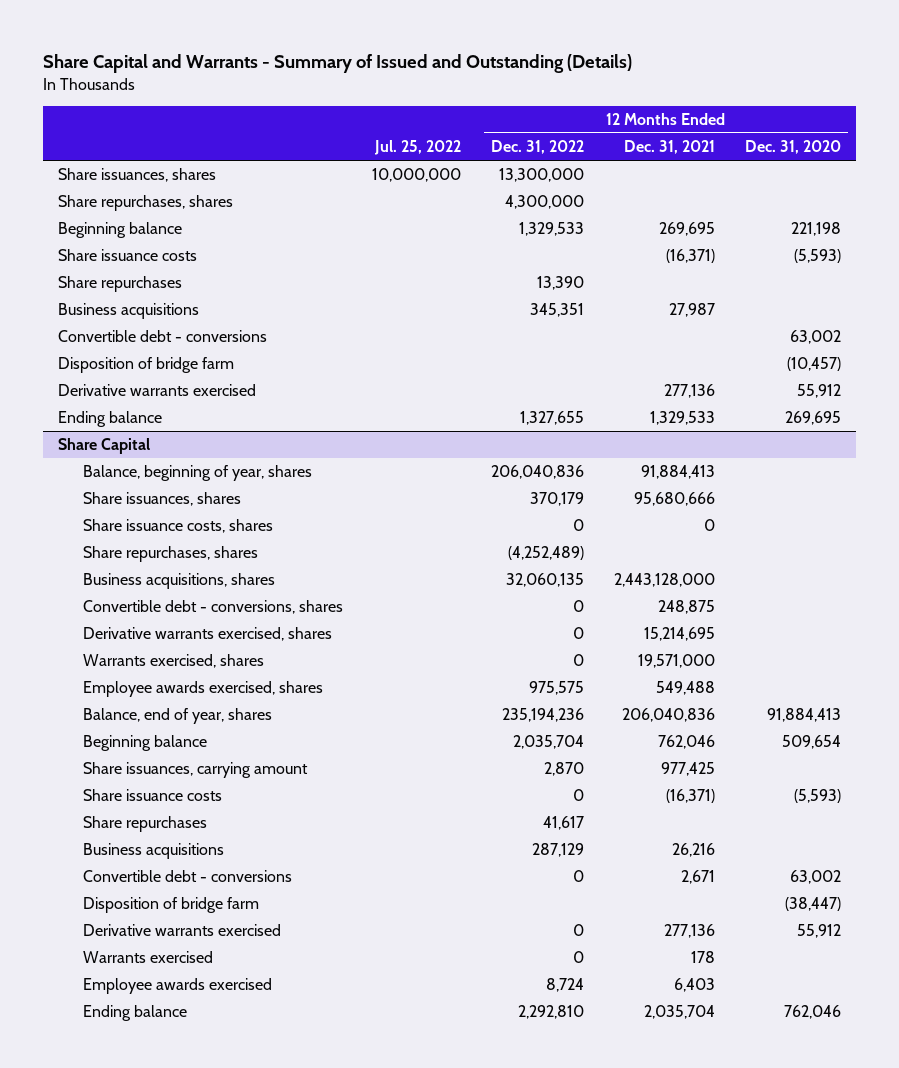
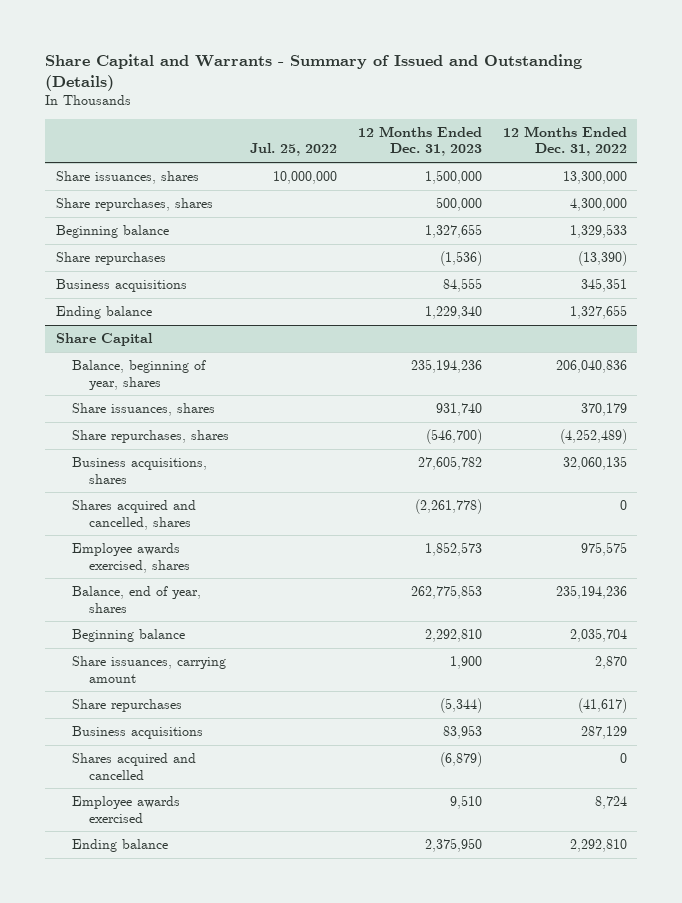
[623,140,715,155] Dec. 31, 2021 -> none
[744,140,841,155] Dec. 31, 2020 -> none
none -> [357,126,482,157] 12 Months Ended Dec. 31, 2023
[57,249,197,262] Share issuance costs -> none
[537,276,585,291] 13,390 -> [577,251,627,267] (13,390)
[57,330,267,343] Convertible debt - conversions -> none
[57,357,234,374] Disposition of bridge farm -> none
[57,384,256,397] Derivative warrants exercised -> none
[82,519,273,534] Share issuance costs, shares -> none
[82,600,343,615] Convertible debt - conversions, shares -> none
[82,627,332,642] Derivative warrants exercised, shares -> none
[82,654,264,669] Warrants exercised, shares -> none
none -> [72,500,197,530] Shares acquired and cancelled, shares
[82,789,222,802] Share issuance costs -> none
[543,816,585,831] 41,617 -> [577,698,627,714] (41,617)
[82,870,292,883] Convertible debt - conversions -> none
[82,897,259,914] Disposition of bridge farm -> none
[82,924,281,937] Derivative warrants exercised -> none
[82,951,213,964] Warrants exercised -> none
none -> [72,753,197,780] Shares acquired and cancelled

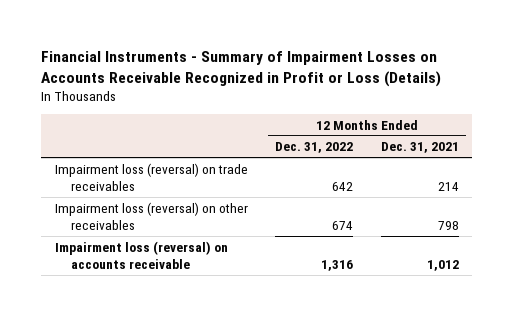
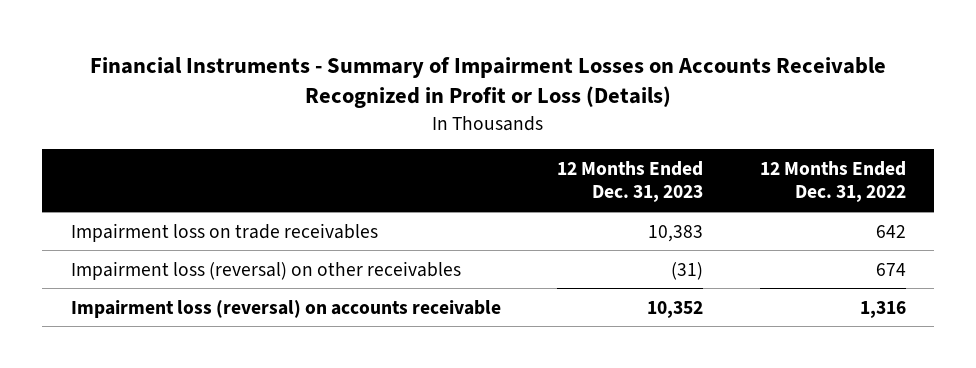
[380,142,459,154] Dec. 31, 2021 -> none
none -> [557,161,704,203] 12 Months Ended Dec. 31, 2023
[54,162,248,191] Impairment loss (reversal) on trade receivables -> [70,222,378,242] Impairment loss on trade receivables

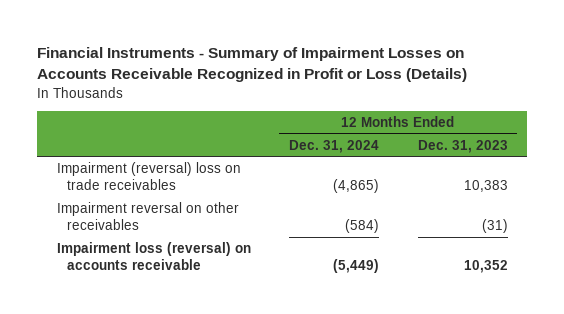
[759,161,906,203] 12 Months Ended Dec. 31, 2022 -> none
none -> [289,139,380,153] Dec. 31, 2024
[70,222,378,242] Impairment loss on trade receivables -> [56,162,241,191] Impairment (reversal) loss on trade receivables
[70,260,461,280] Impairment loss (reversal) on other receivables -> [56,202,239,231] Impairment reversal on other receivables

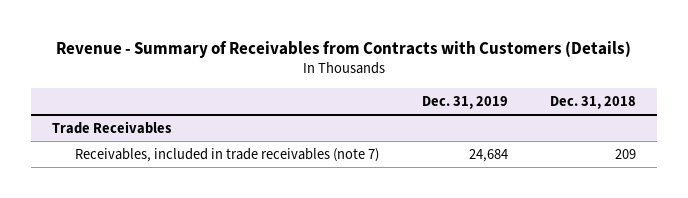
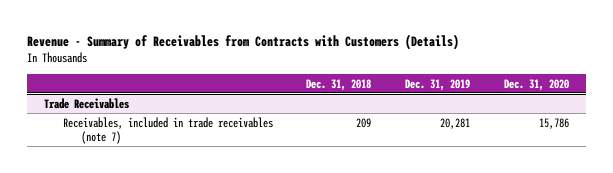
none -> [504,78,570,91] Dec. 31, 2020
[468,148,508,162] 24,684 -> [440,117,471,129] 20,281

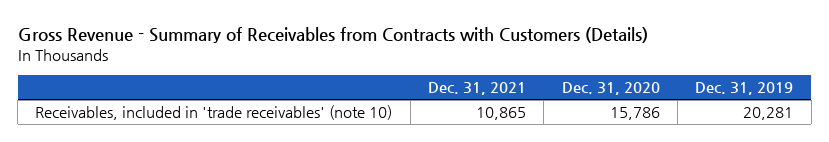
[27,33,460,50] Revenue - Summary of Receivables from Contracts with Customers (Details) -> [17,27,648,44] Gross Revenue - Summary of Receivables from Contracts with Customers (Details)
[306,78,372,91] Dec. 31, 2018 -> none
none -> [428,82,527,96] Dec. 31, 2021
[44,97,130,109] Trade Receivables -> none
[62,116,273,144] Receivables, included in trade receivables (note 7) -> [35,105,393,121] Receivables, included in 'trade receivables' (note 10)

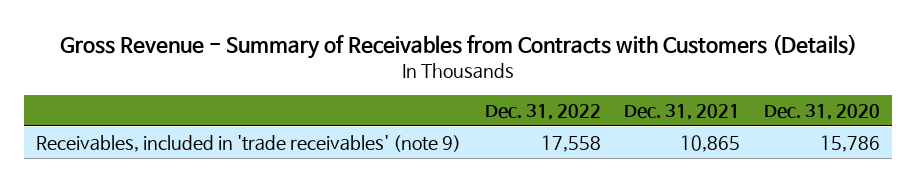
[695,82,794,96] Dec. 31, 2019 -> none
none -> [484,103,601,120] Dec. 31, 2022
[35,105,393,121] Receivables, included in 'trade receivables' (note 10) -> [35,135,461,153] Receivables, included in 'trade receivables' (note 9)

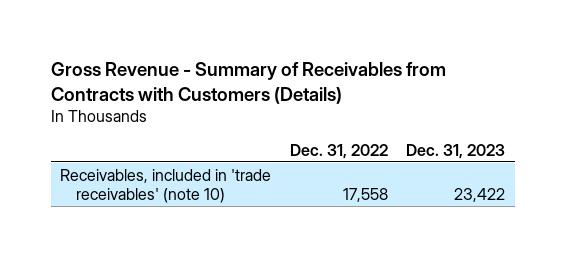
[624,103,741,120] Dec. 31, 2021 -> none
[764,103,881,120] Dec. 31, 2020 -> none
none -> [406,144,506,160] Dec. 31, 2023
[35,135,461,153] Receivables, included in 'trade receivables' (note 9) -> [60,168,272,204] Receivables, included in 'trade receivables' (note 10)

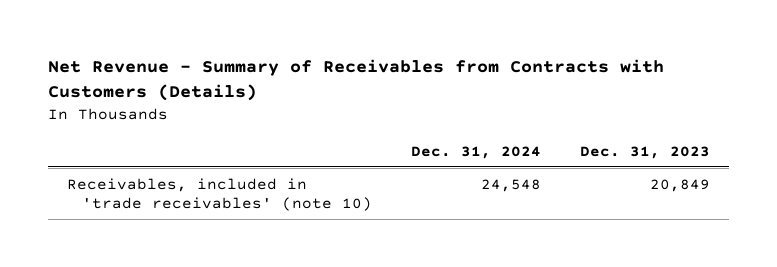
[50,61,446,104] Gross Revenue - Summary of Receivables from Contracts with Customers (Details) -> [47,59,664,102] Net Revenue - Summary of Receivables from Contracts with Customers (Details)
[289,144,388,160] Dec. 31, 2022 -> none
none -> [410,145,541,159] Dec. 31, 2024
[454,188,506,203] 23,422 -> [649,178,710,192] 20,849

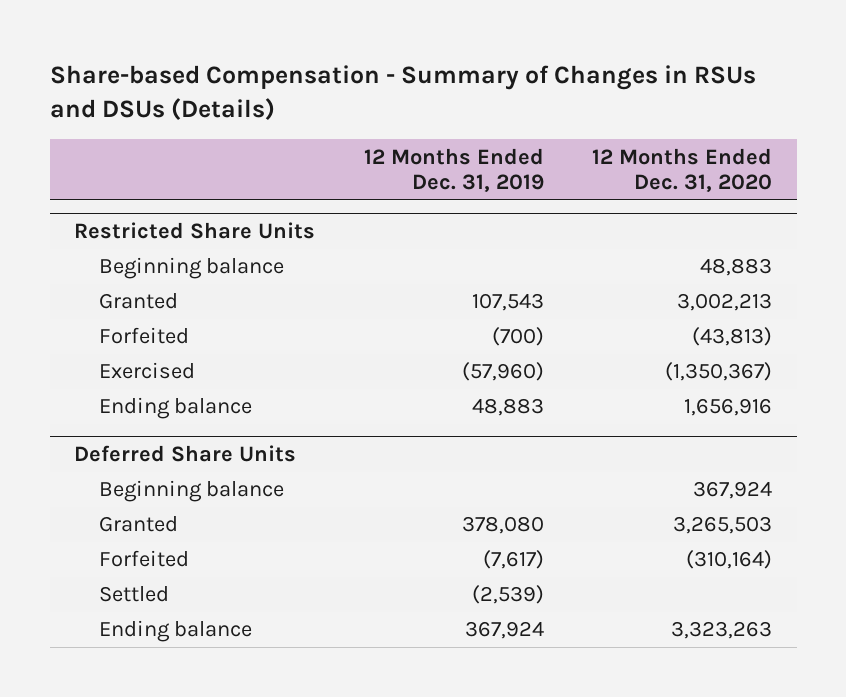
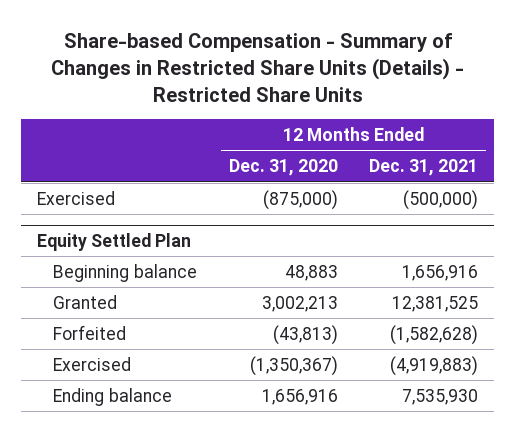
[49,65,756,121] Share-based Compensation - Summary of Changes in RSUs and DSUs (Details) -> [50,33,464,102] Share-based Compensation - Summary of Changes in Restricted Share Units (Details) - Restricted Share Units
[363,147,544,193] 12 Months Ended Dec. 31, 2019 -> none
none -> [369,159,479,177] Dec. 31, 2021
[73,222,315,240] Restricted Share Units -> none
none -> [36,190,115,205] Exercised
none -> [36,232,191,251] Equity Settled Plan
[73,445,296,463] Deferred Share Units -> none
[99,480,285,503] Beginning balance -> none
[99,516,179,533] Granted -> none
[99,550,190,568] Forfeited -> none
[99,586,170,603] Settled -> none
[99,620,253,643] Ending balance -> none

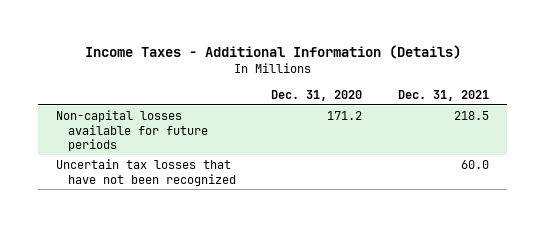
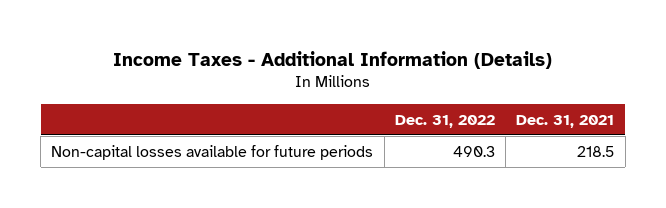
[271,90,363,102] Dec. 31, 2020 -> none
none -> [394,114,495,128] Dec. 31, 2022
[56,159,236,186] Uncertain tax losses that have not been recognized -> none

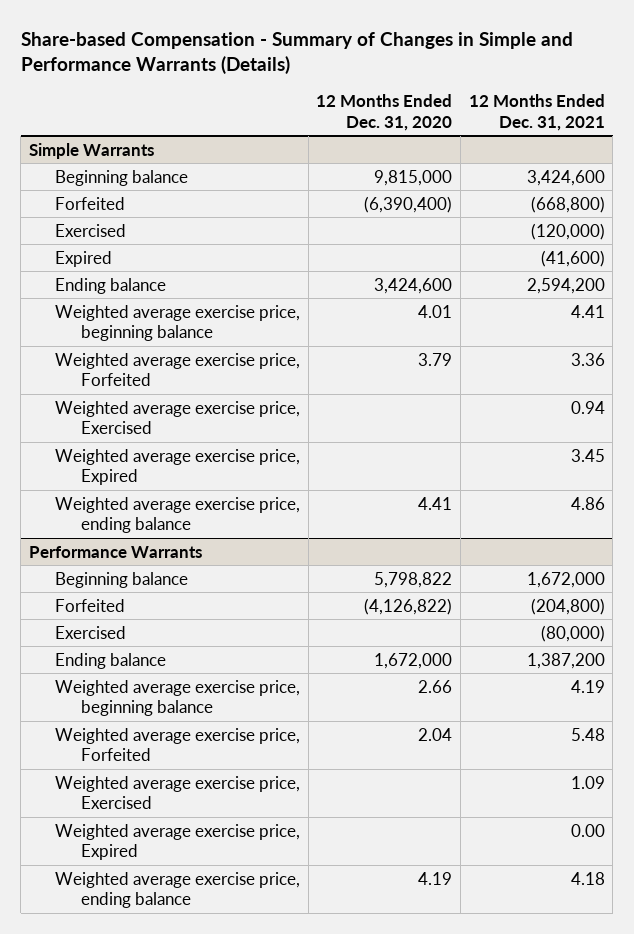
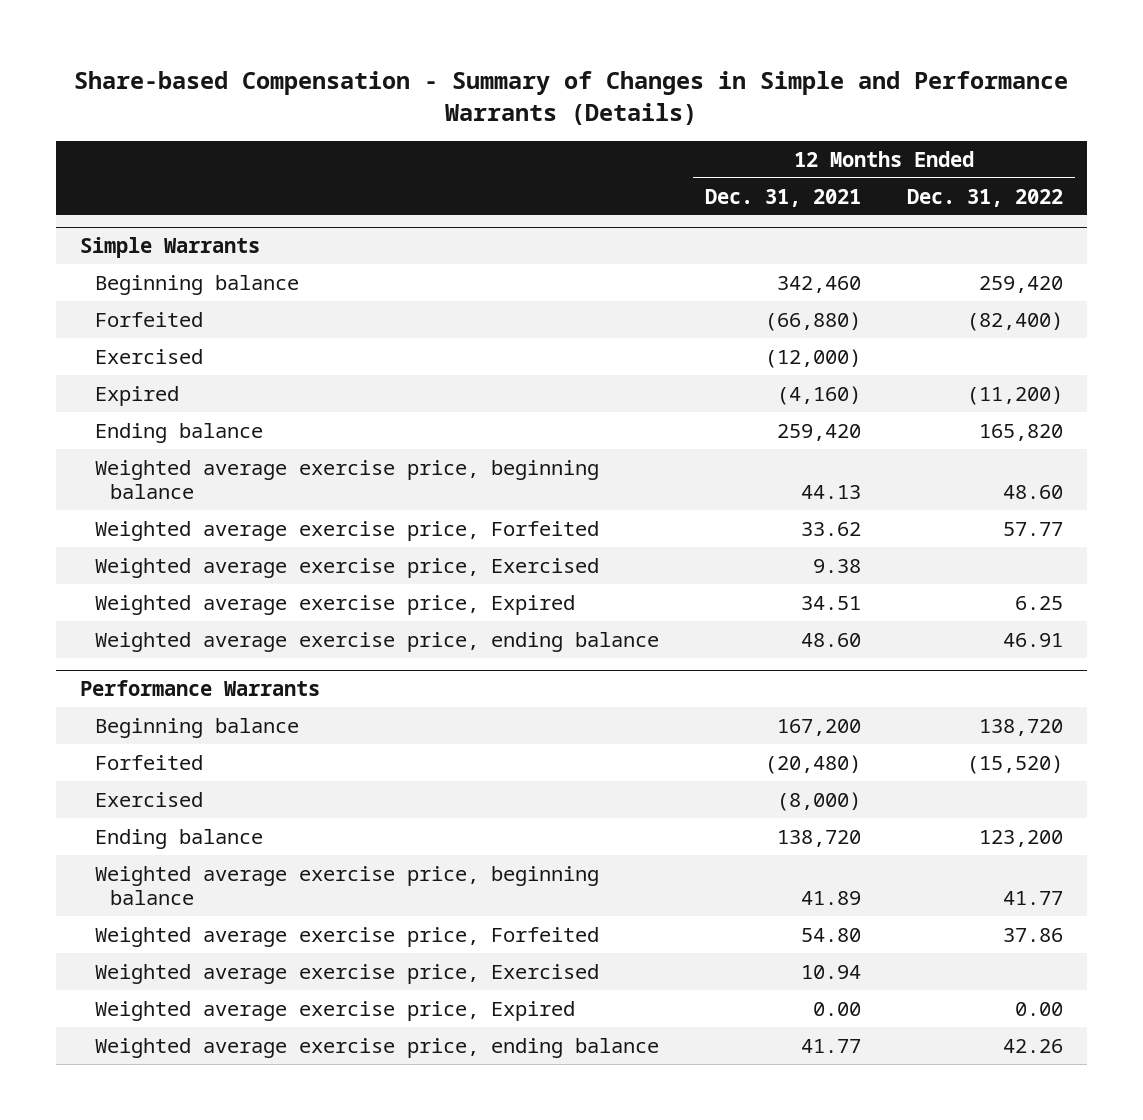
[316,94,453,131] 12 Months Ended Dec. 31, 2020 -> none
none -> [907,188,1064,207] Dec. 31, 2022
[526,169,605,186] 3,424,600 -> [777,275,862,293] 342,460
[530,195,605,213] (668,800) -> [765,311,862,331] (66,880)
[530,222,605,240] (120,000) -> [765,348,862,368] (12,000)
[540,249,605,267] (41,600) -> [777,385,862,405] (4,160)
[526,277,605,294] 2,594,200 -> [777,423,862,441] 259,420
[570,304,605,318] 4.41 -> [801,484,862,499] 44.13
[570,352,605,366] 3.36 -> [801,521,862,536] 33.62
[570,400,605,414] 0.94 -> [813,558,862,573] 9.38
[570,448,605,462] 3.45 -> [801,595,862,610] 34.51
[570,496,605,510] 4.86 -> [801,632,862,647] 48.60
[526,571,605,588] 1,672,000 -> [777,718,862,736] 167,200
[530,597,605,615] (204,800) -> [765,754,862,774] (20,480)
[540,624,605,642] (80,000) -> [777,791,862,811] (8,000)
[526,652,605,669] 1,387,200 -> [777,829,862,847] 138,720
[570,679,605,693] 4.19 -> [801,890,862,905] 41.89
[570,727,605,741] 5.48 -> [801,927,862,942] 54.80
[570,775,605,789] 1.09 -> [801,964,862,979] 10.94
[570,871,605,885] 4.18 -> [801,1038,862,1053] 41.77

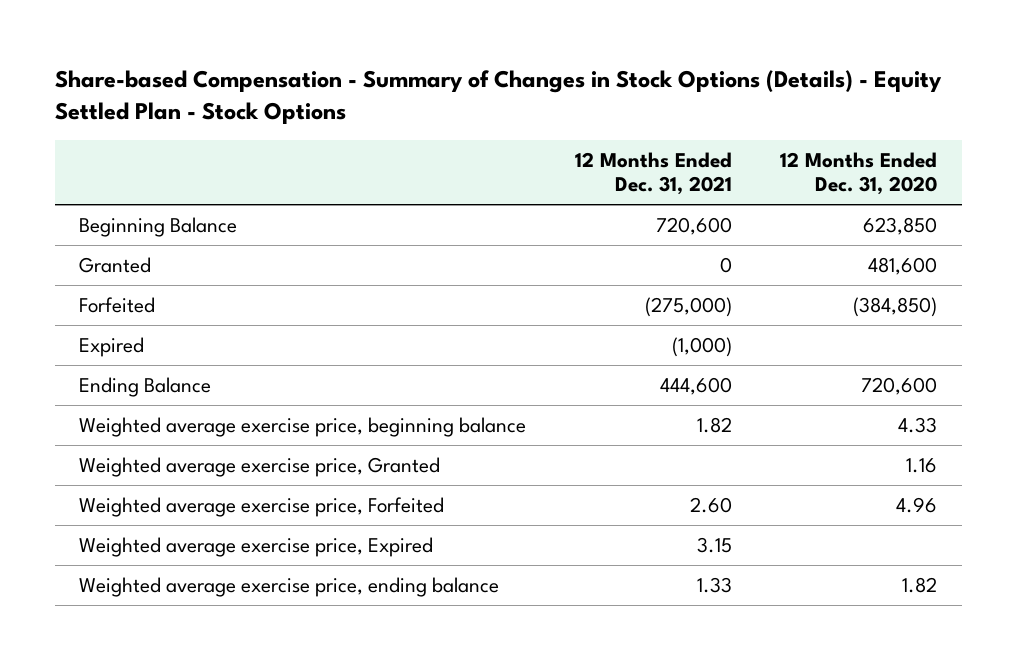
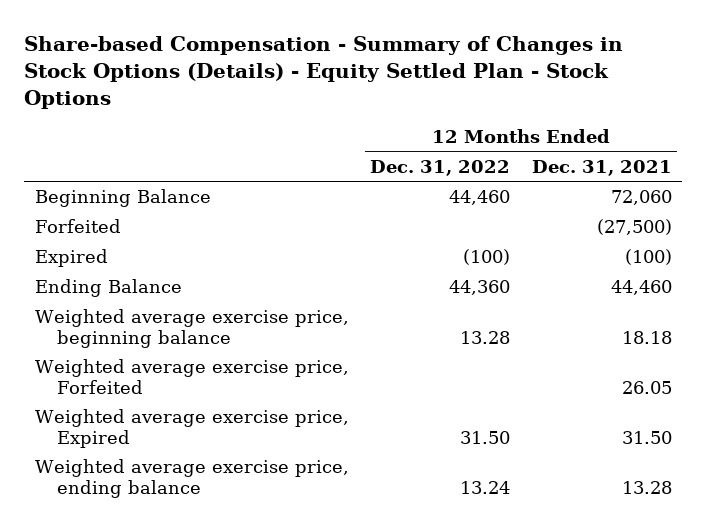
[780,152,938,196] 12 Months Ended Dec. 31, 2020 -> none
none -> [370,159,511,176] Dec. 31, 2022
[79,256,152,273] Granted -> none
[79,456,441,477] Weighted average exercise price, Granted -> none
[655,216,732,235] 720,600 -> [610,190,672,206] 72,060
[644,296,732,317] (275,000) -> [596,219,672,236] (27,500)
[671,336,732,357] (1,000) -> [624,249,672,266] (100)
[659,376,732,395] 444,600 -> [610,280,672,296] 44,460
[696,416,732,433] 1.82 -> [621,330,672,344] 18.18
[689,496,732,513] 2.60 -> [621,380,672,394] 26.05
[696,536,732,553] 3.15 -> [621,430,672,444] 31.50
[696,576,732,593] 1.33 -> [621,480,672,494] 13.28

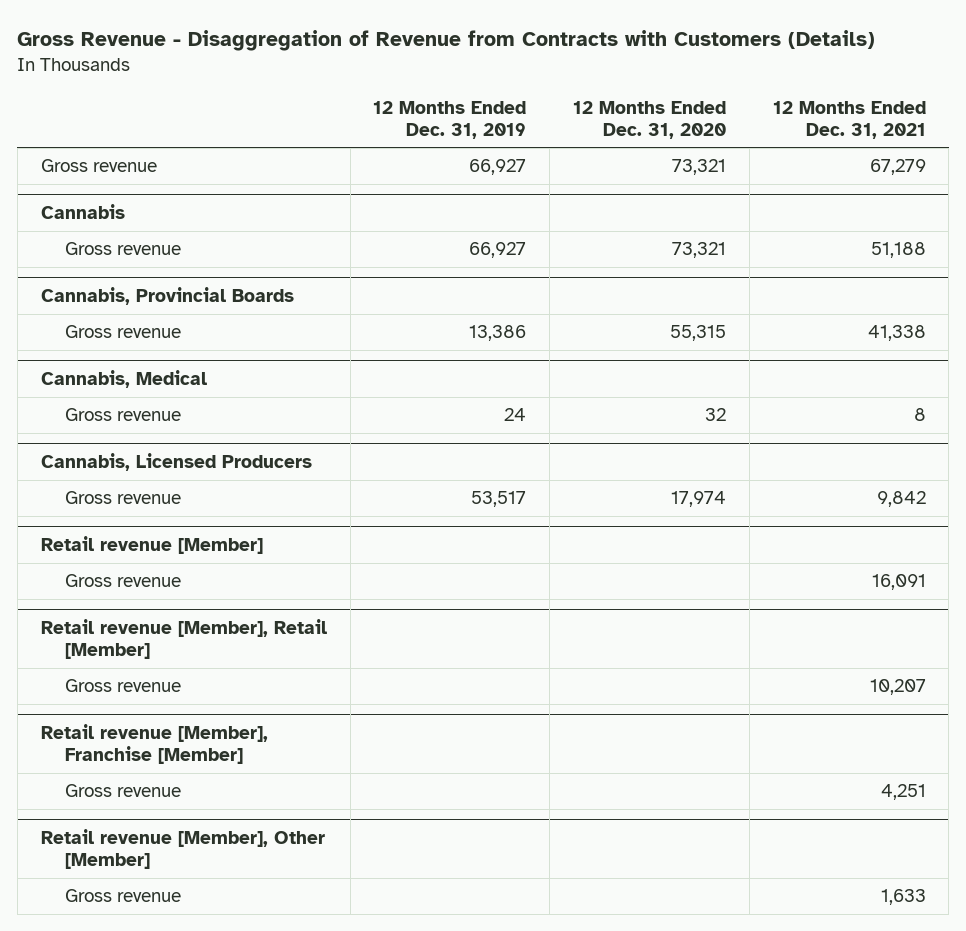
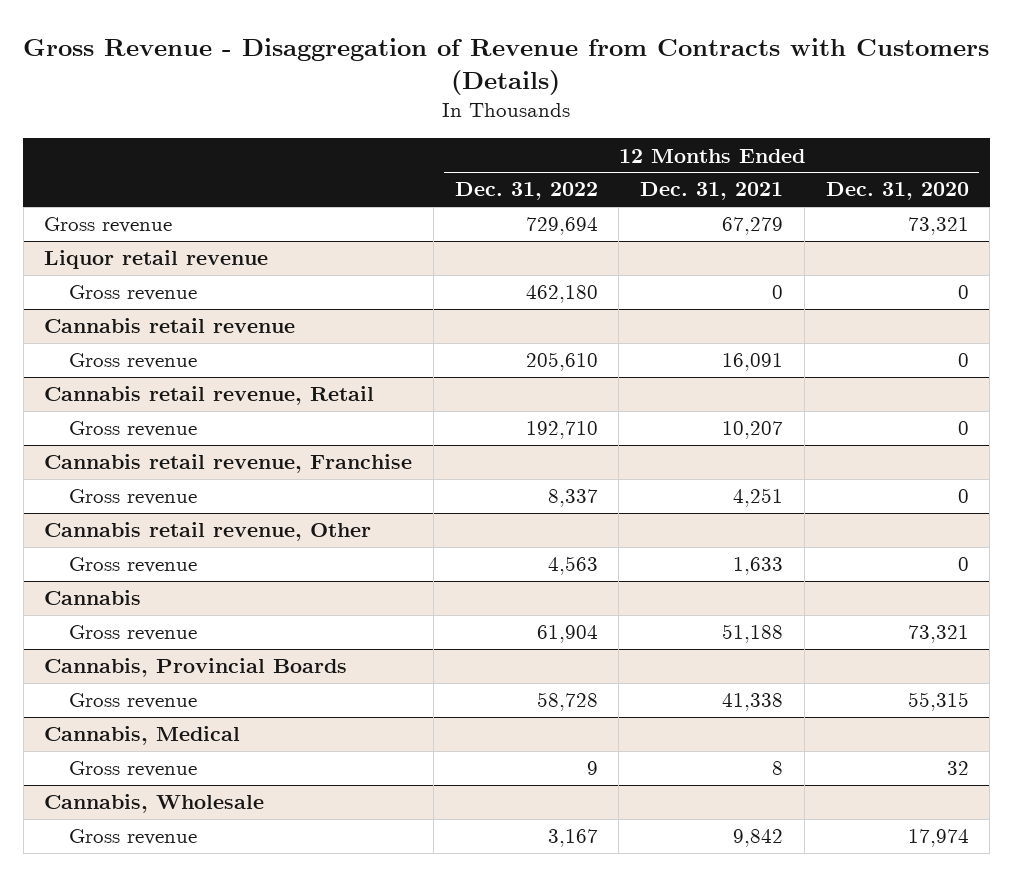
[373,100,527,139] 12 Months Ended Dec. 31, 2019 -> none
none -> [454,182,598,201] Dec. 31, 2022
none -> [44,250,269,270] Liquor retail revenue
none -> [68,285,197,302] Gross revenue
none -> [44,318,296,334] Cannabis retail revenue
none -> [68,353,197,370] Gross revenue
none -> [44,386,375,406] Cannabis retail revenue, Retail
none -> [68,421,197,438] Gross revenue
none -> [44,454,413,474] Cannabis retail revenue, Franchise
none -> [68,489,197,506] Gross revenue
none -> [44,522,372,542] Cannabis retail revenue, Other
none -> [68,557,197,574] Gross revenue
[40,453,312,472] Cannabis, Licensed Producers -> none
none -> [44,794,265,814] Cannabis, Wholesale
[40,536,263,555] Retail revenue [Member] -> none
[64,574,181,588] Gross revenue -> none
[40,619,327,660] Retail revenue [Member], Retail [Member] -> none
[64,679,181,693] Gross revenue -> none
[40,724,268,765] Retail revenue [Member], Franchise [Member] -> none
[64,784,181,798] Gross revenue -> none
[40,829,325,870] Retail revenue [Member], Other [Member] -> none
[64,889,181,903] Gross revenue -> none

